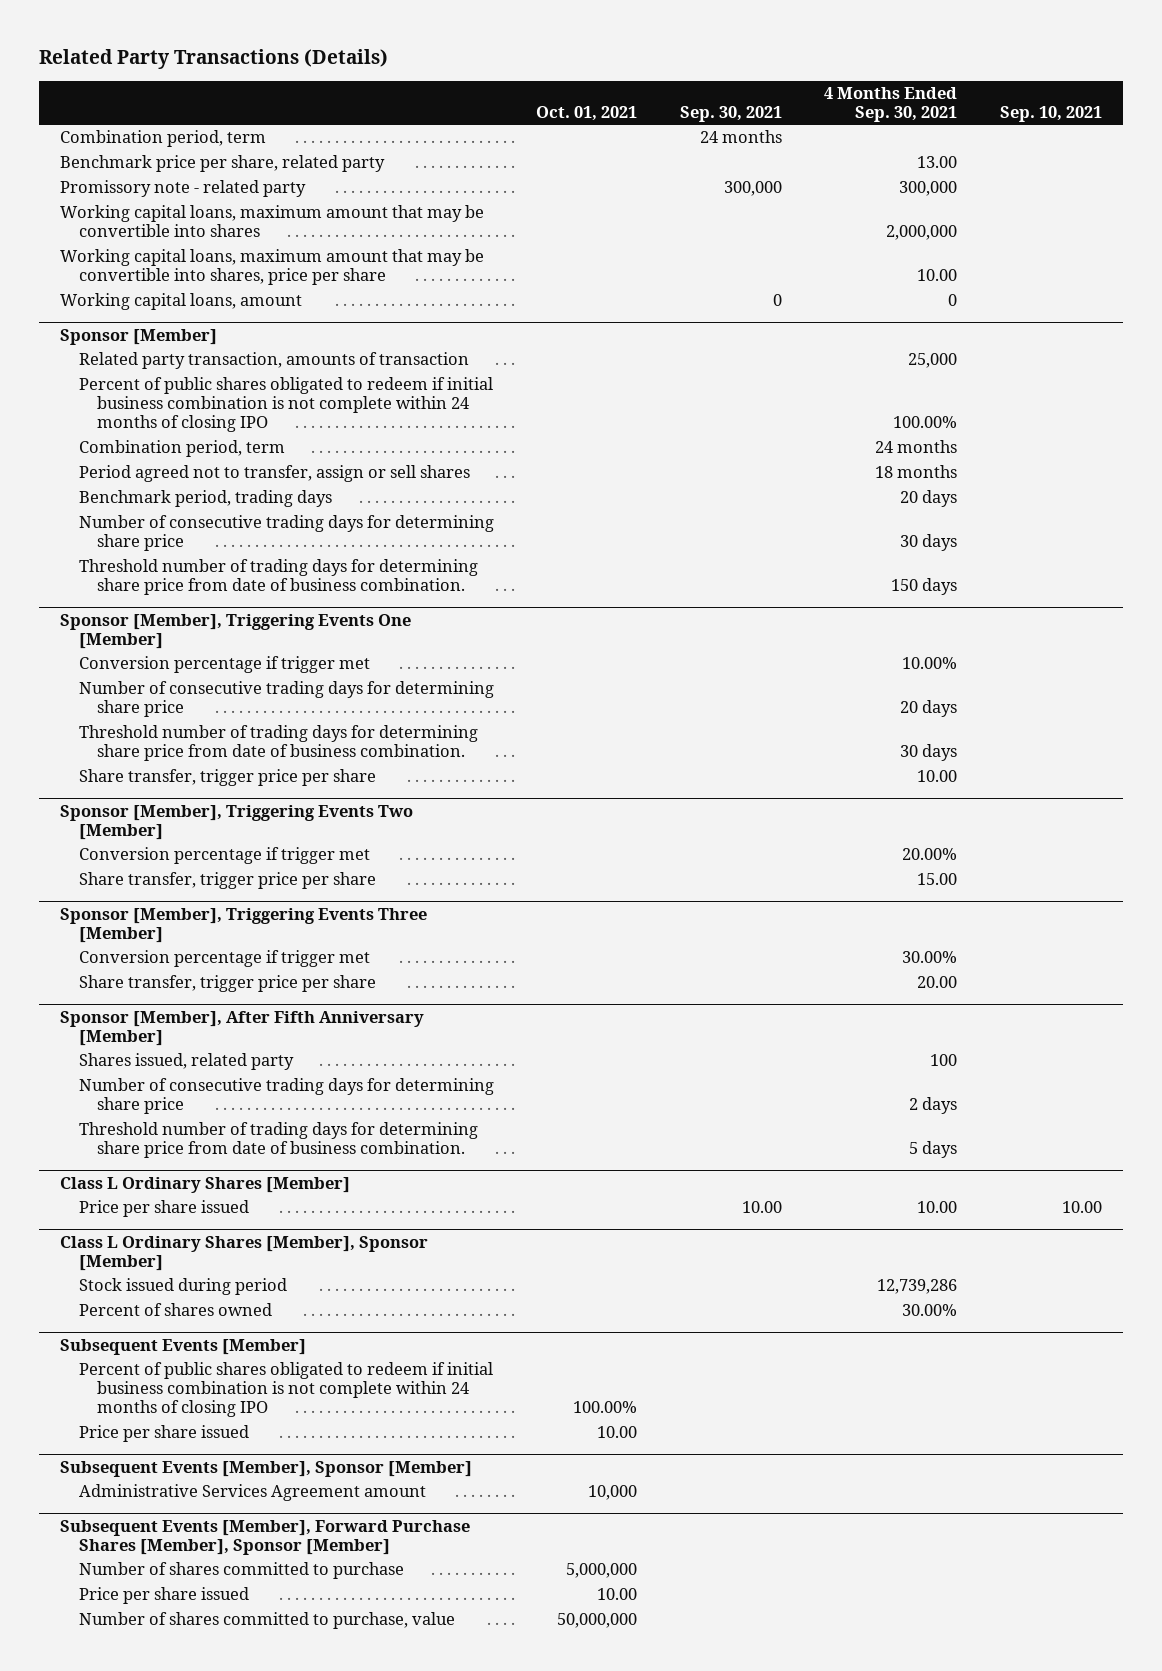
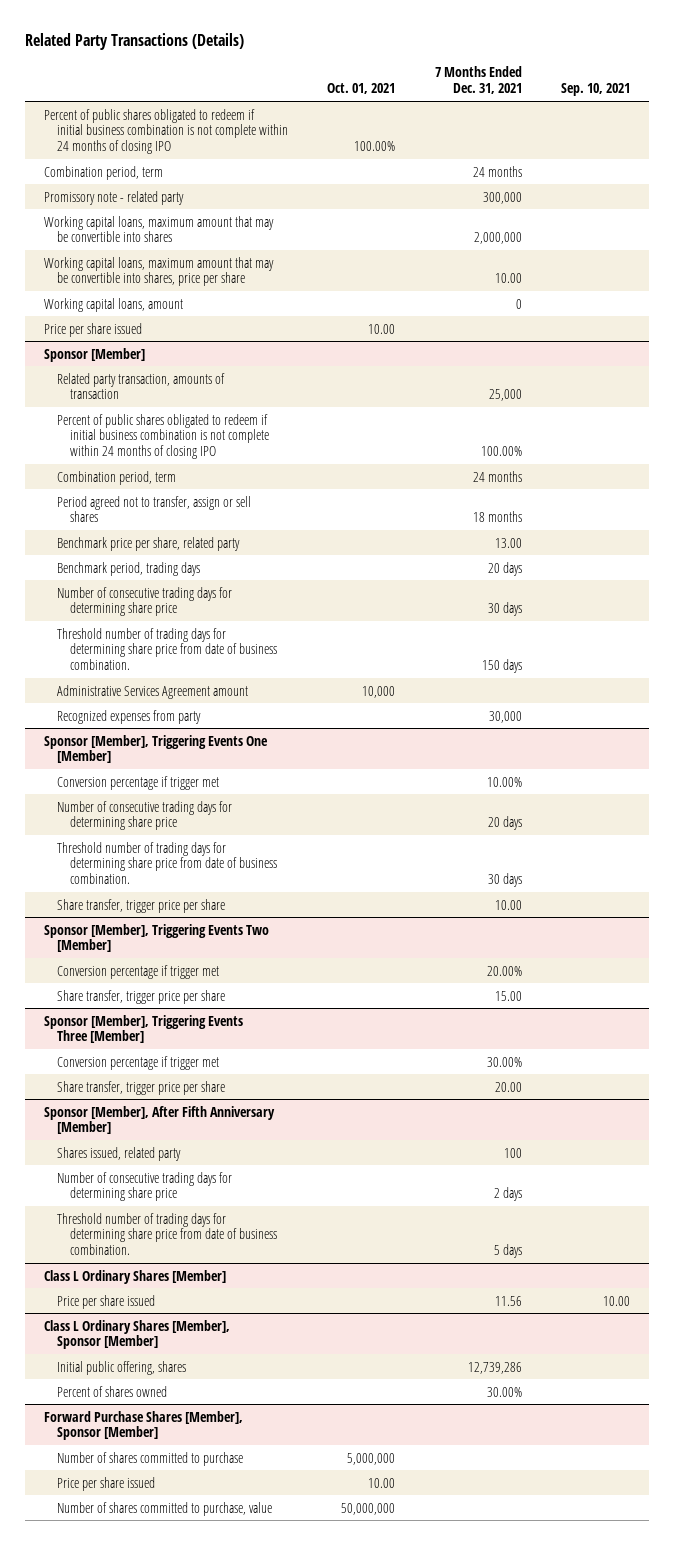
[679,105,782,122] Sep. 30, 2021 -> none
[824,86,958,122] 4 Months Ended Sep. 30, 2021 -> none
none -> [434,66,522,95] 7 Months Ended Dec. 31, 2021
none -> [44,108,289,155] Percent of public shares obligated to redeem if initial business combination is not complete within 24 months of closing IPO
[60,155,386,173] Benchmark price per share, related party -> none
none -> [44,322,143,337] Price per share issued
none -> [57,536,241,551] Benchmark price per share, related party
none -> [57,684,249,699] Administrative Services Agreement amount
none -> [57,709,202,724] Recognized expenses from party
[78,1278,287,1296] Stock issued during period -> [57,1360,187,1375] Initial public offering, shares
[60,1338,307,1355] Subsequent Events [Member] -> none
[78,1362,493,1418] Percent of public shares obligated to redeem if initial business combination is not complete within 24 months of closing IPO -> none
[78,1425,249,1443] Price per share issued -> none
[60,1460,473,1477] Subsequent Events [Member], Sponsor [Member] -> none
[78,1484,426,1502] Administrative Services Agreement amount -> none
[60,1519,471,1555] Subsequent Events [Member], Forward Purchase Shares [Member], Sponsor [Member] -> [44,1410,244,1441] Forward Purchase Shares [Member], Sponsor [Member]

